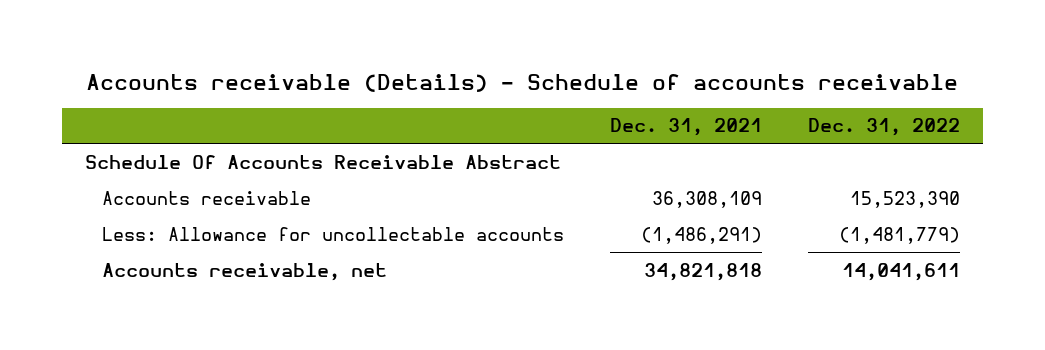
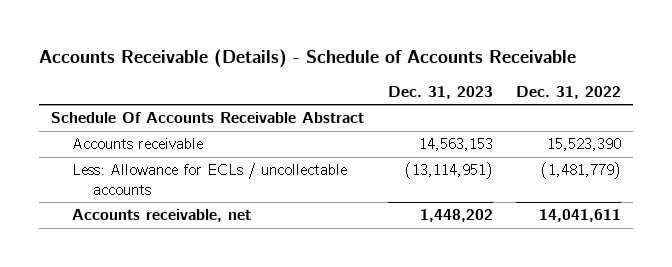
[86,73,959,92] Accounts receivable (Details) - Schedule of accounts receivable -> [39,49,577,69] Accounts Receivable (Details) - Schedule of Accounts Receivable
[610,118,763,137] Dec. 31, 2021 -> none
none -> [387,85,493,99] Dec. 31, 2023
[101,226,564,241] Less: Allowance for uncollectable accounts -> [72,163,348,196] Less: Allowance for ECLs / uncollectable accounts

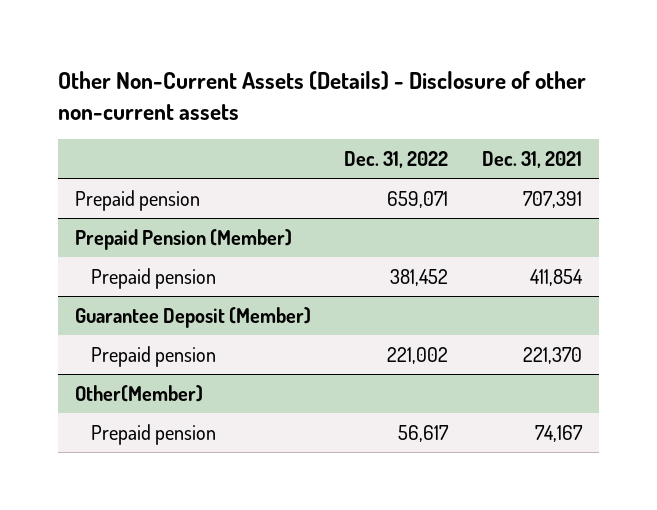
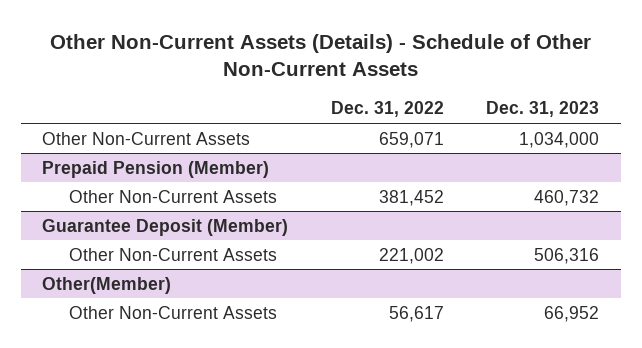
[57,70,586,120] Other Non-Current Assets (Details) - Disclosure of other non-current assets -> [49,33,591,76] Other Non-Current Assets (Details) - Schedule of Other Non-Current Assets
[482,151,583,169] Dec. 31, 2021 -> none
none -> [486,101,600,118] Dec. 31, 2023
[74,189,200,211] Prepaid pension -> [42,131,251,145] Other Non-Current Assets
[90,267,216,289] Prepaid pension -> [69,189,278,203] Other Non-Current Assets
[90,345,216,367] Prepaid pension -> [69,247,278,261] Other Non-Current Assets
[90,423,216,445] Prepaid pension -> [69,305,278,319] Other Non-Current Assets

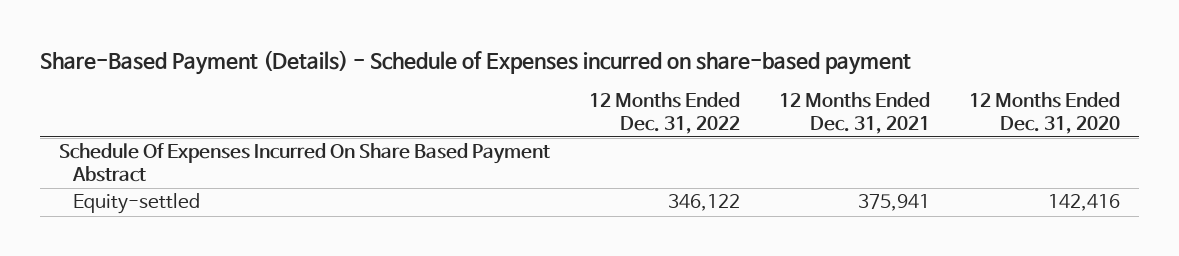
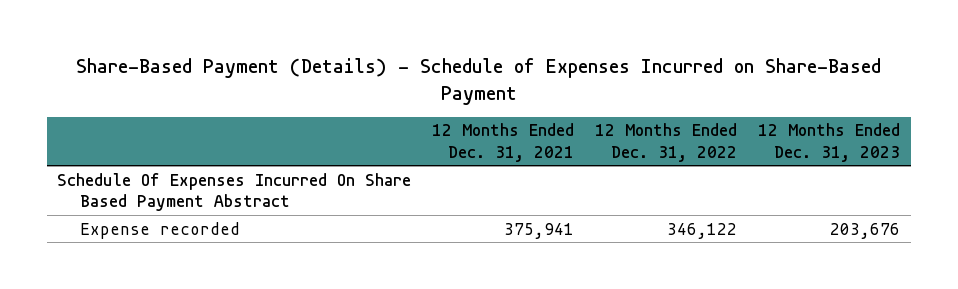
[40,50,912,76] Share-Based Payment (Details) - Schedule of Expenses incurred on share-based payment -> [75,58,881,105] Share-Based Payment (Details) - Schedule of Expenses Incurred on Share-Based Payment
[968,92,1120,134] 12 Months Ended Dec. 31, 2020 -> none
none -> [758,123,901,162] 12 Months Ended Dec. 31, 2023
[73,193,201,215] Equity-settled -> [79,221,240,239] Expense recorded

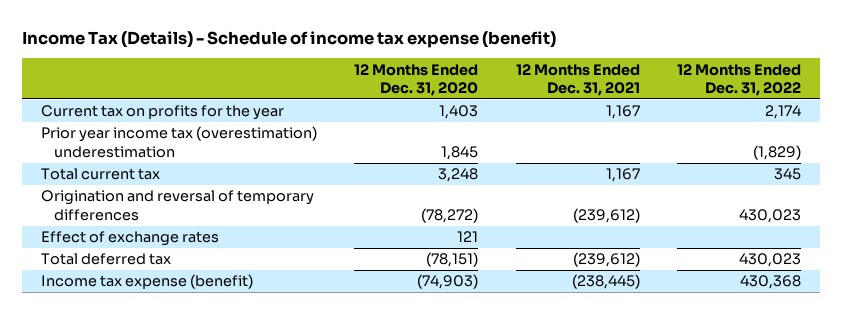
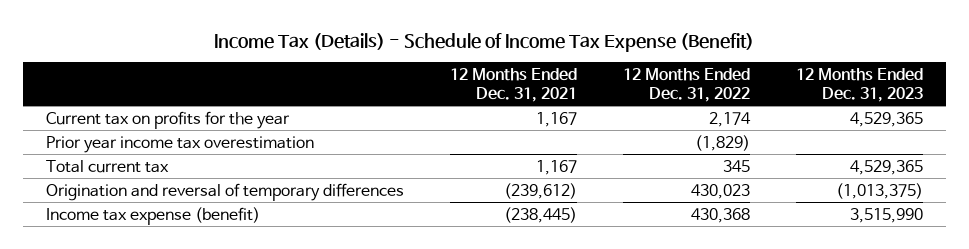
[21,31,556,49] Income Tax (Details) - Schedule of income tax expense (benefit) -> [214,32,755,52] Income Tax (Details) - Schedule of Income Tax Expense (Benefit)
[354,63,479,97] 12 Months Ended Dec. 31, 2020 -> none
none -> [795,67,923,102] 12 Months Ended Dec. 31, 2023
[40,126,317,158] Prior year income tax (overestimation) underestimation -> [45,135,314,153] Prior year income tax overestimation
[40,231,219,247] Effect of exchange rates -> none
[40,253,171,266] Total deferred tax -> none

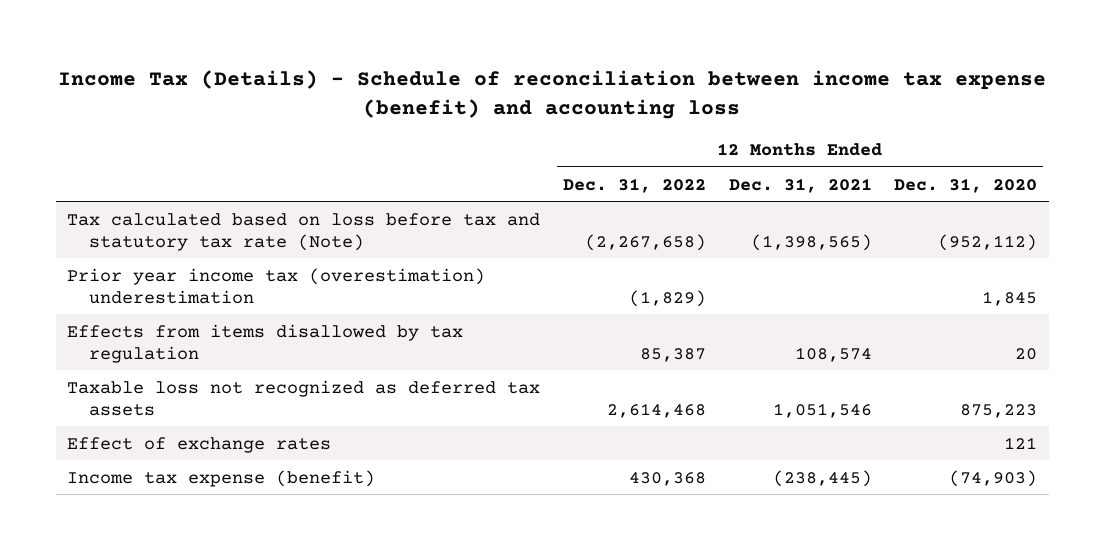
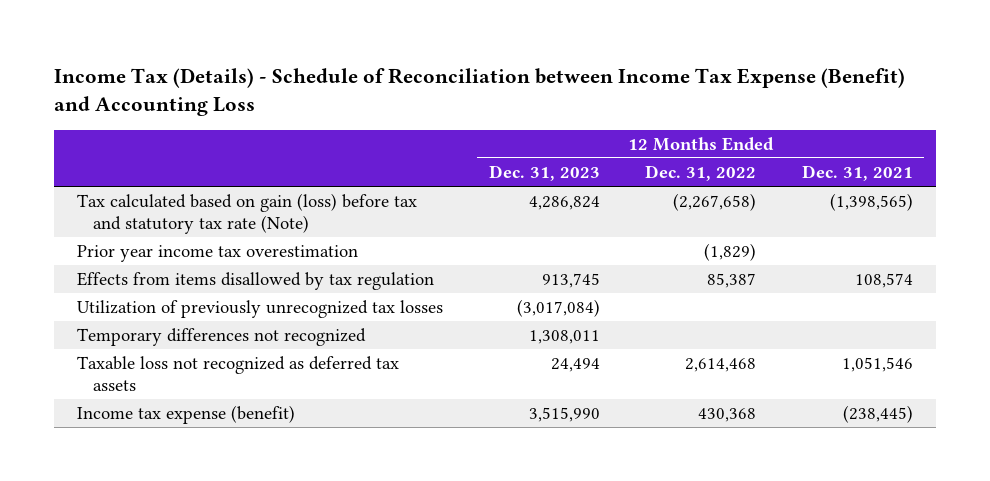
[58,69,1047,119] Income Tax (Details) - Schedule of reconciliation between income tax expense (benefit) and accounting loss -> [54,67,906,117] Income Tax (Details) - Schedule of Reconciliation between Income Tax Expense (Benefit) and Accounting Loss
[894,177,1038,193] Dec. 31, 2020 -> none
none -> [488,165,600,182] Dec. 31, 2023
[67,212,541,251] Tax calculated based on loss before tax and statutory tax rate (Note) -> [77,193,418,235] Tax calculated based on gain (loss) before tax and statutory tax rate (Note)
[67,267,486,304] Prior year income tax (overestimation) underestimation -> [77,245,359,263] Prior year income tax overestimation
none -> [77,300,444,319] Utilization of previously unrecognized tax losses
none -> [77,328,367,347] Temporary differences not recognized
[67,436,332,453] Effect of exchange rates -> none

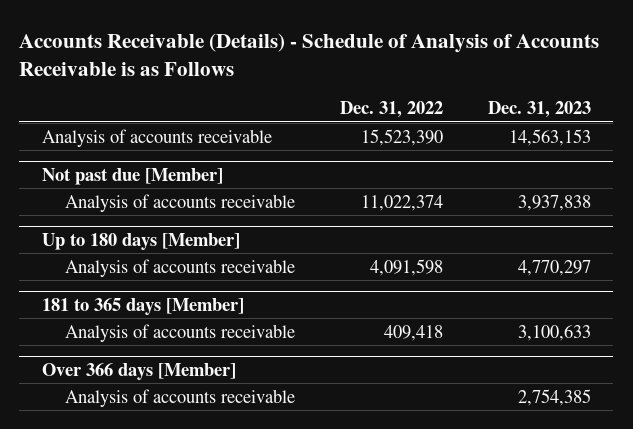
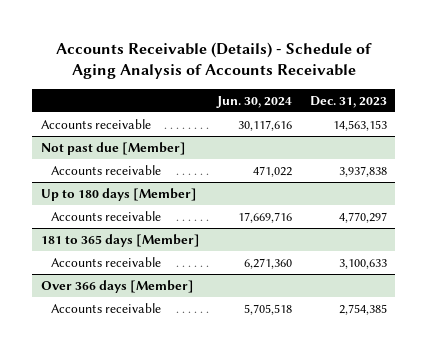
[19,32,600,77] Accounts Receivable (Details) - Schedule of Analysis of Accounts Receivable is as Follows -> [55,41,372,79] Accounts Receivable (Details) - Schedule of Aging Analysis of Accounts Receivable
[339,101,443,119] Dec. 31, 2022 -> none
none -> [216,95,293,108] Jun. 30, 2024
[41,128,272,147] Analysis of accounts receivable -> [40,119,151,130] Accounts receivable
[64,193,295,212] Analysis of accounts receivable -> [50,165,161,176] Accounts receivable
[64,258,295,277] Analysis of accounts receivable -> [50,211,161,222] Accounts receivable
[64,323,295,342] Analysis of accounts receivable -> [50,257,161,268] Accounts receivable
[64,388,295,407] Analysis of accounts receivable -> [50,303,161,314] Accounts receivable

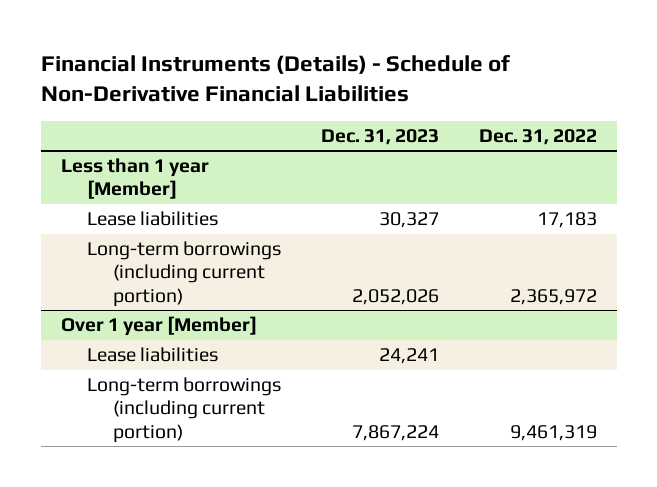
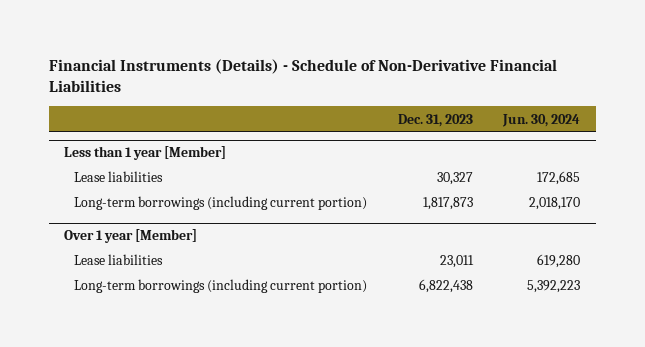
[478,128,597,145] Dec. 31, 2022 -> none
none -> [502,113,581,127] Jun. 30, 2024
[351,288,439,305] 2,052,026 -> [422,197,473,211] 1,817,873
[378,348,439,365] 24,241 -> [439,255,474,269] 23,011
[351,424,439,441] 7,867,224 -> [418,279,473,294] 6,822,438

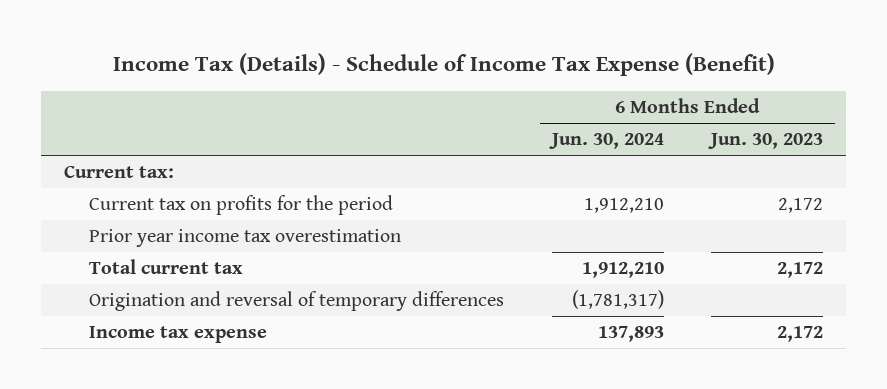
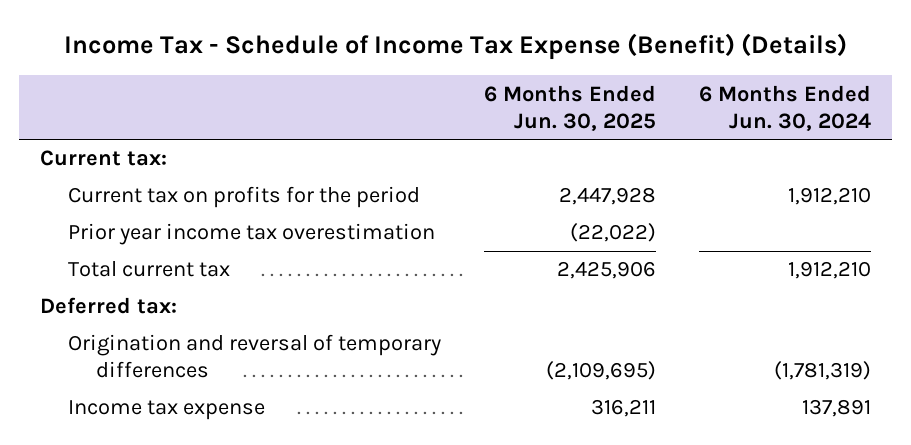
[112,53,775,77] Income Tax (Details) - Schedule of Income Tax Expense (Benefit) -> [63,33,847,61] Income Tax - Schedule of Income Tax Expense (Benefit) (Details)
[707,133,823,150] Jun. 30, 2023 -> none
none -> [484,84,657,131] 6 Months Ended Jun. 30, 2025
none -> [40,297,178,315] Deferred tax:
[571,290,664,310] (1,781,317) -> [773,361,871,381] (1,781,319)
[597,326,664,343] 137,893 -> [801,399,871,418] 137,891

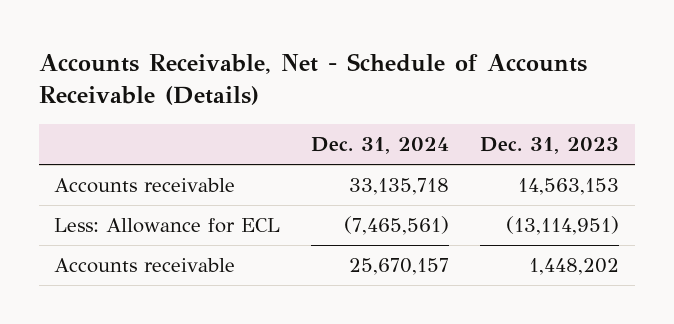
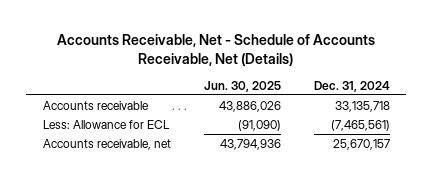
[38,52,587,105] Accounts Receivable, Net - Schedule of Accounts Receivable (Details) -> [57,34,376,66] Accounts Receivable, Net - Schedule of Accounts Receivable, Net (Details)
[480,137,620,155] Dec. 31, 2023 -> none
none -> [203,80,281,92] Jun. 30, 2025
[54,258,236,274] Accounts receivable -> [42,138,171,150] Accounts receivable, net

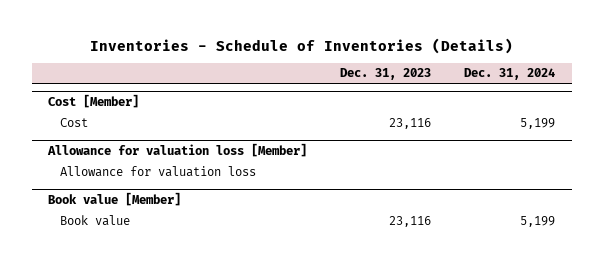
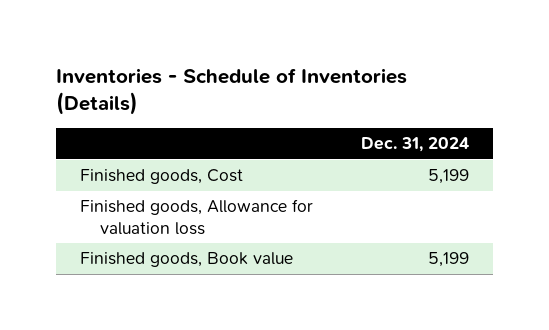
[340,68,432,81] Dec. 31, 2023 -> none
[48,93,140,108] Cost [Member] -> none
[47,142,308,157] Allowance for valuation loss [Member] -> none
[48,191,182,206] Book value [Member] -> none
[60,117,89,127] Cost -> [79,169,243,185] Finished goods, Cost
[60,165,257,177] Allowance for valuation loss -> [79,199,313,236] Finished goods, Allowance for valuation loss
[60,214,131,226] Book value -> [79,252,293,268] Finished goods, Book value

